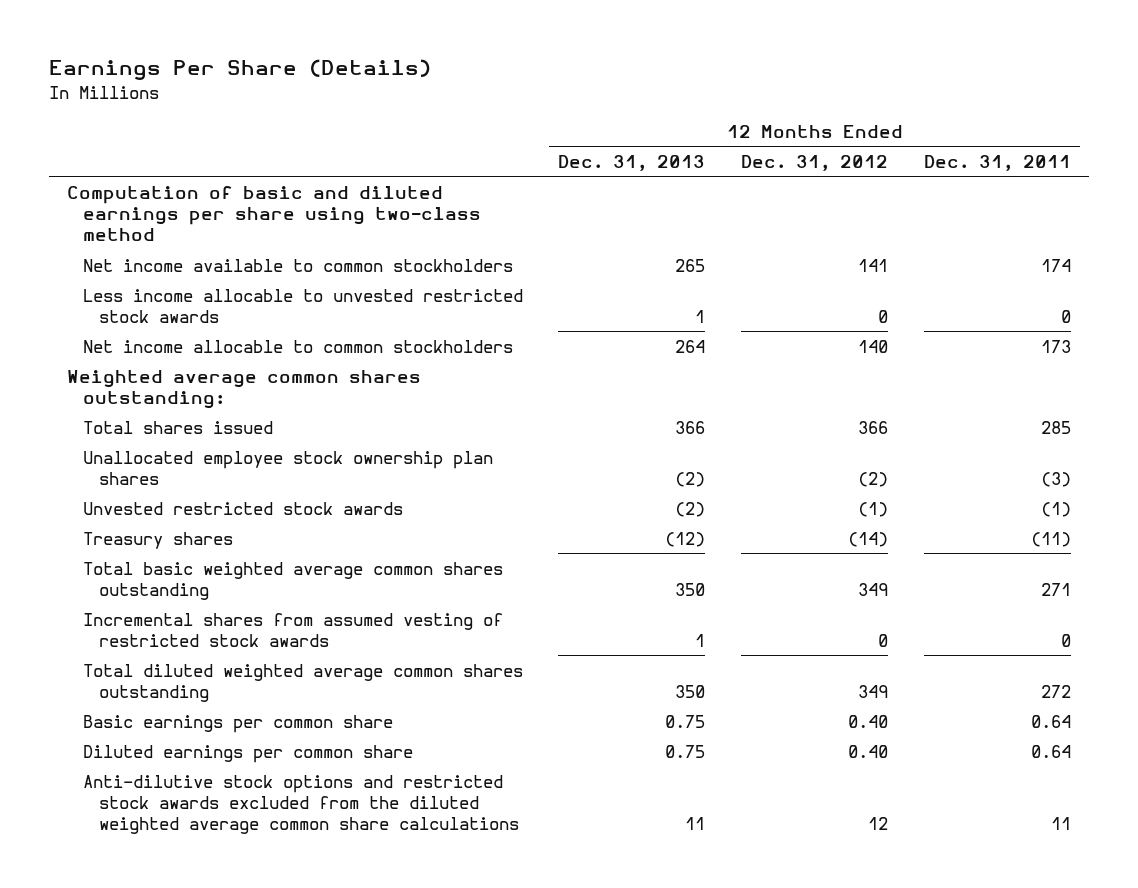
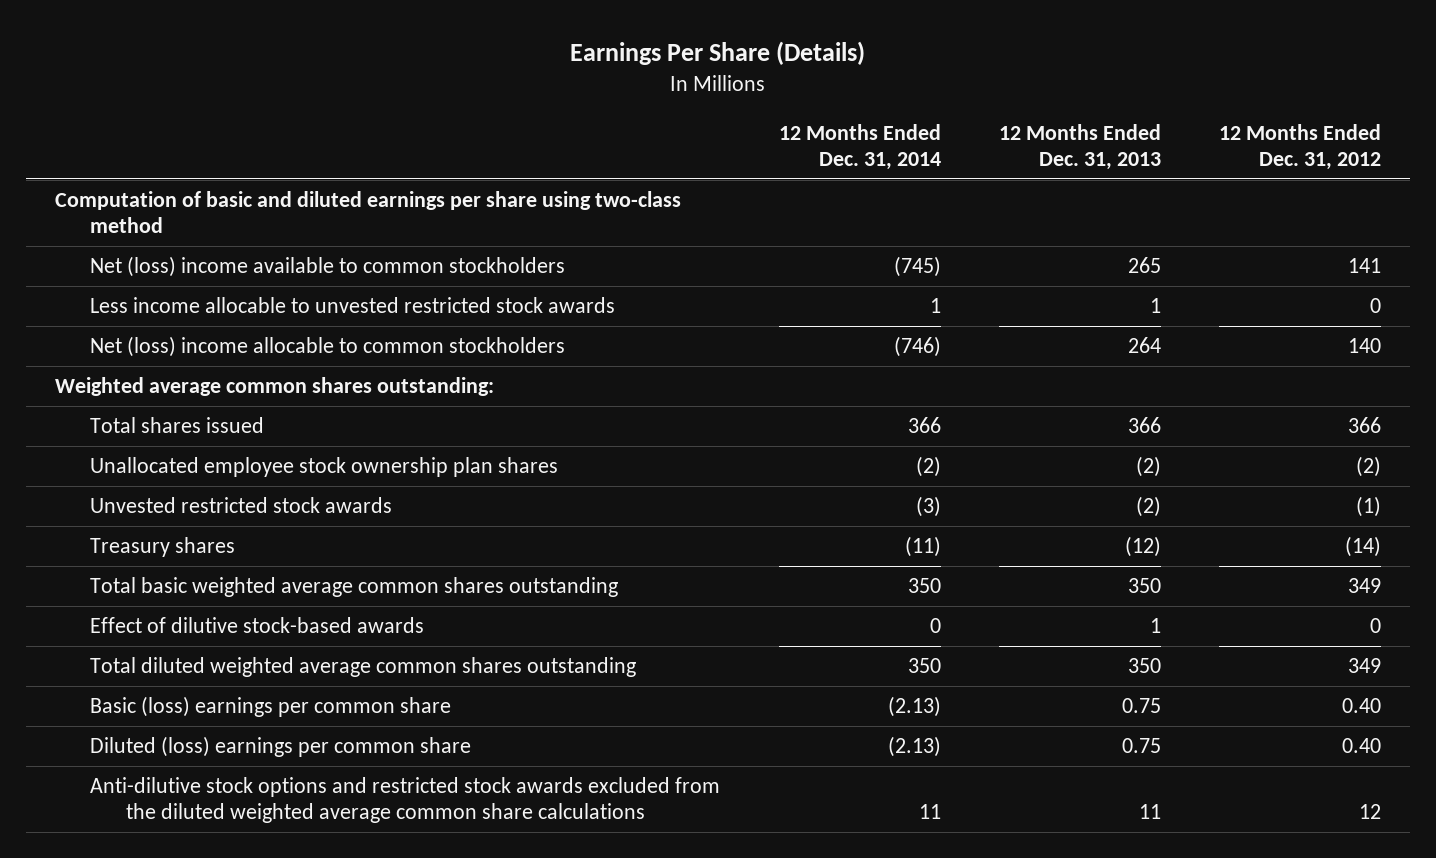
[924,154,1072,171] Dec. 31, 2011 -> none
none -> [778,123,941,171] 12 Months Ended Dec. 31, 2014
[82,258,513,272] Net income available to common stockholders -> [90,256,566,278] Net (loss) income available to common stockholders
[82,339,513,353] Net income allocable to common stockholders -> [90,336,566,358] Net (loss) income allocable to common stockholders
[82,612,503,647] Incremental shares from assumed vesting of restricted stock awards -> none
none -> [90,617,425,634] Effect of dilutive stock-based awards
[82,714,393,733] Basic earnings per common share -> [90,696,452,718] Basic (loss) earnings per common share
[82,744,413,763] Diluted earnings per common share -> [90,736,472,758] Diluted (loss) earnings per common share

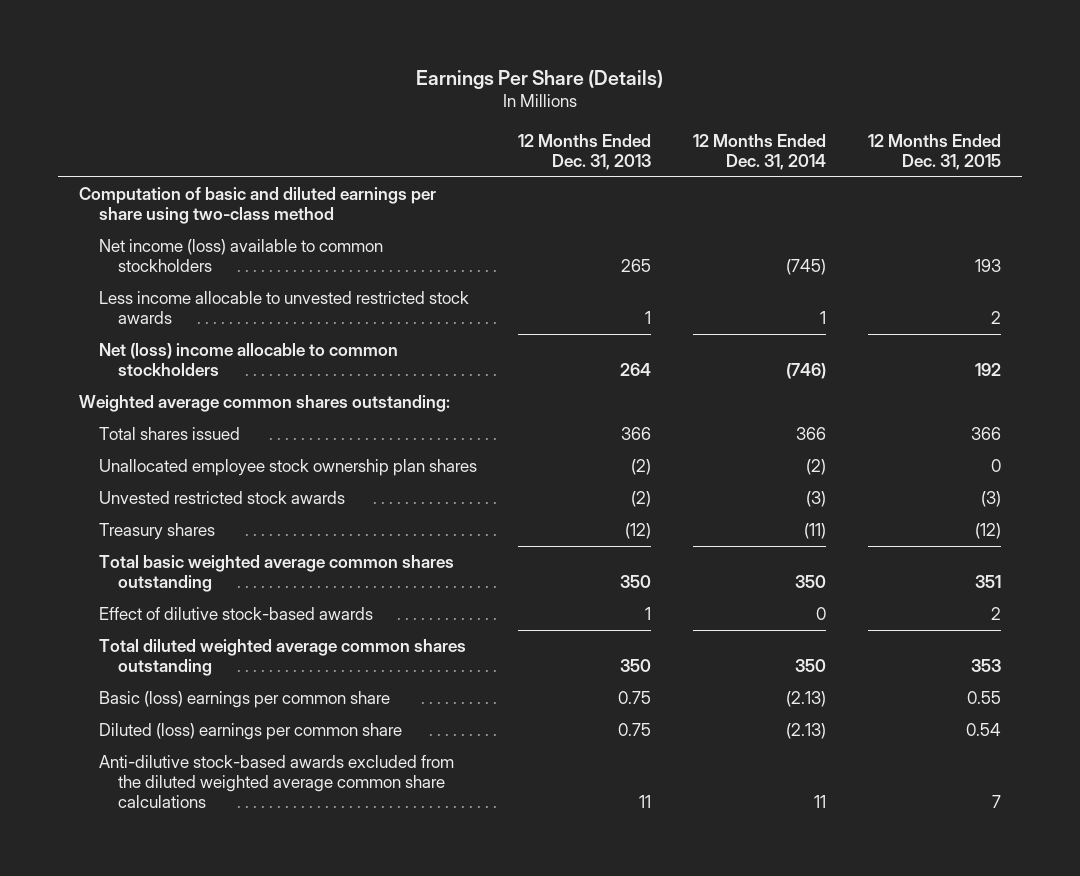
[1218,123,1381,171] 12 Months Ended Dec. 31, 2012 -> none
none -> [868,133,1002,170] 12 Months Ended Dec. 31, 2015
[90,256,566,278] Net (loss) income available to common stockholders -> [98,239,383,273] Net income (loss) available to common stockholders
[90,777,721,824] Anti-dilutive stock options and restricted stock awards excluded from the diluted weighted average common share calculations -> [98,755,454,809] Anti-dilutive stock-based awards excluded from the diluted weighted average common share calculations

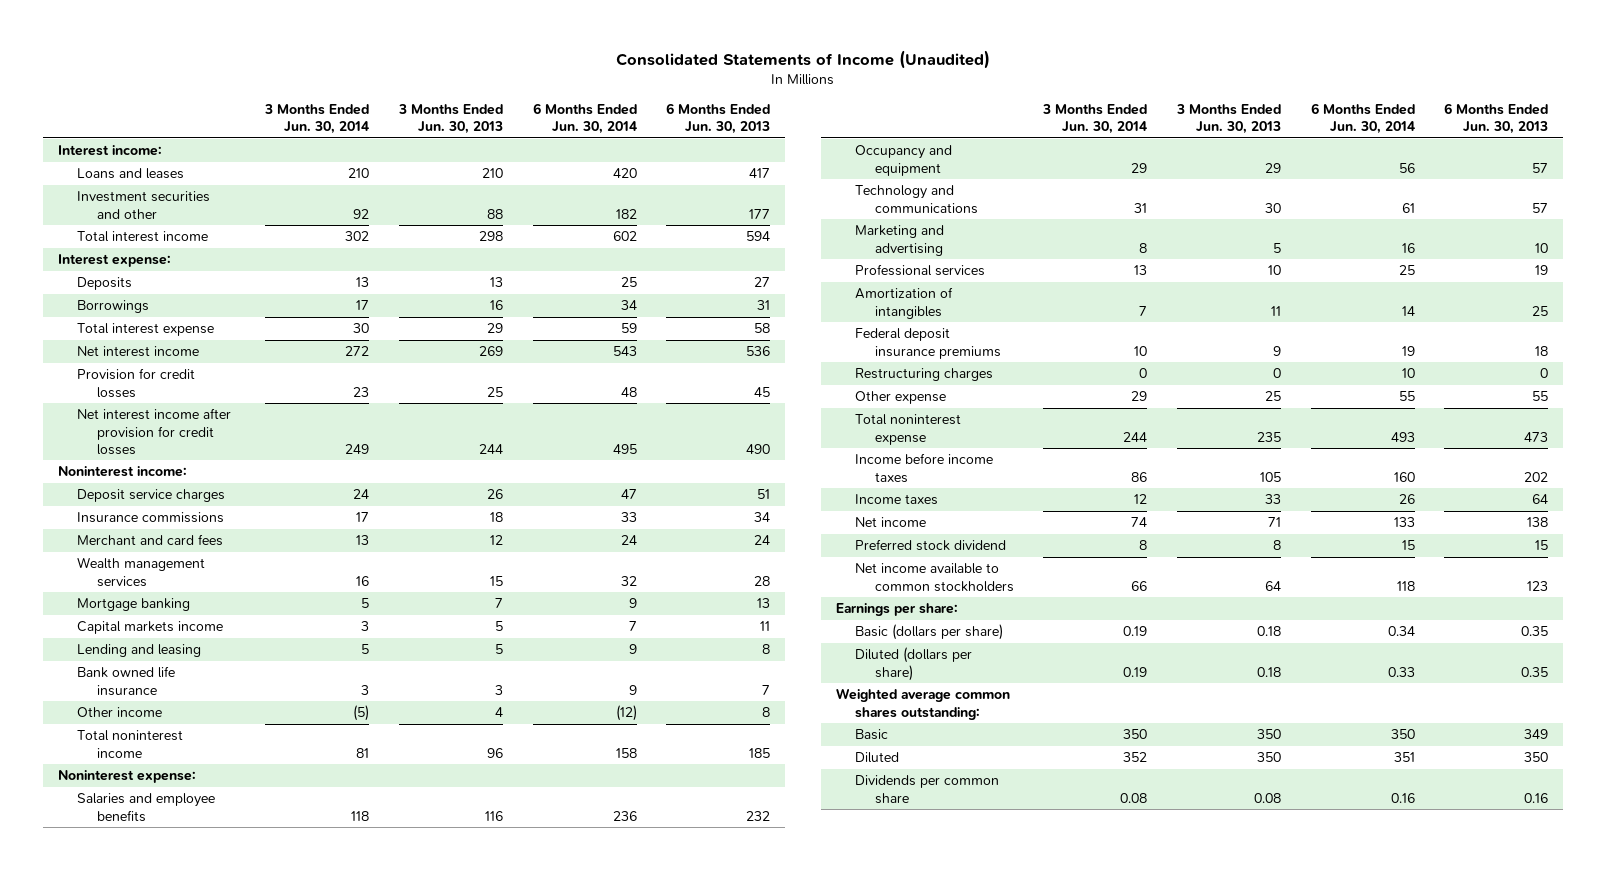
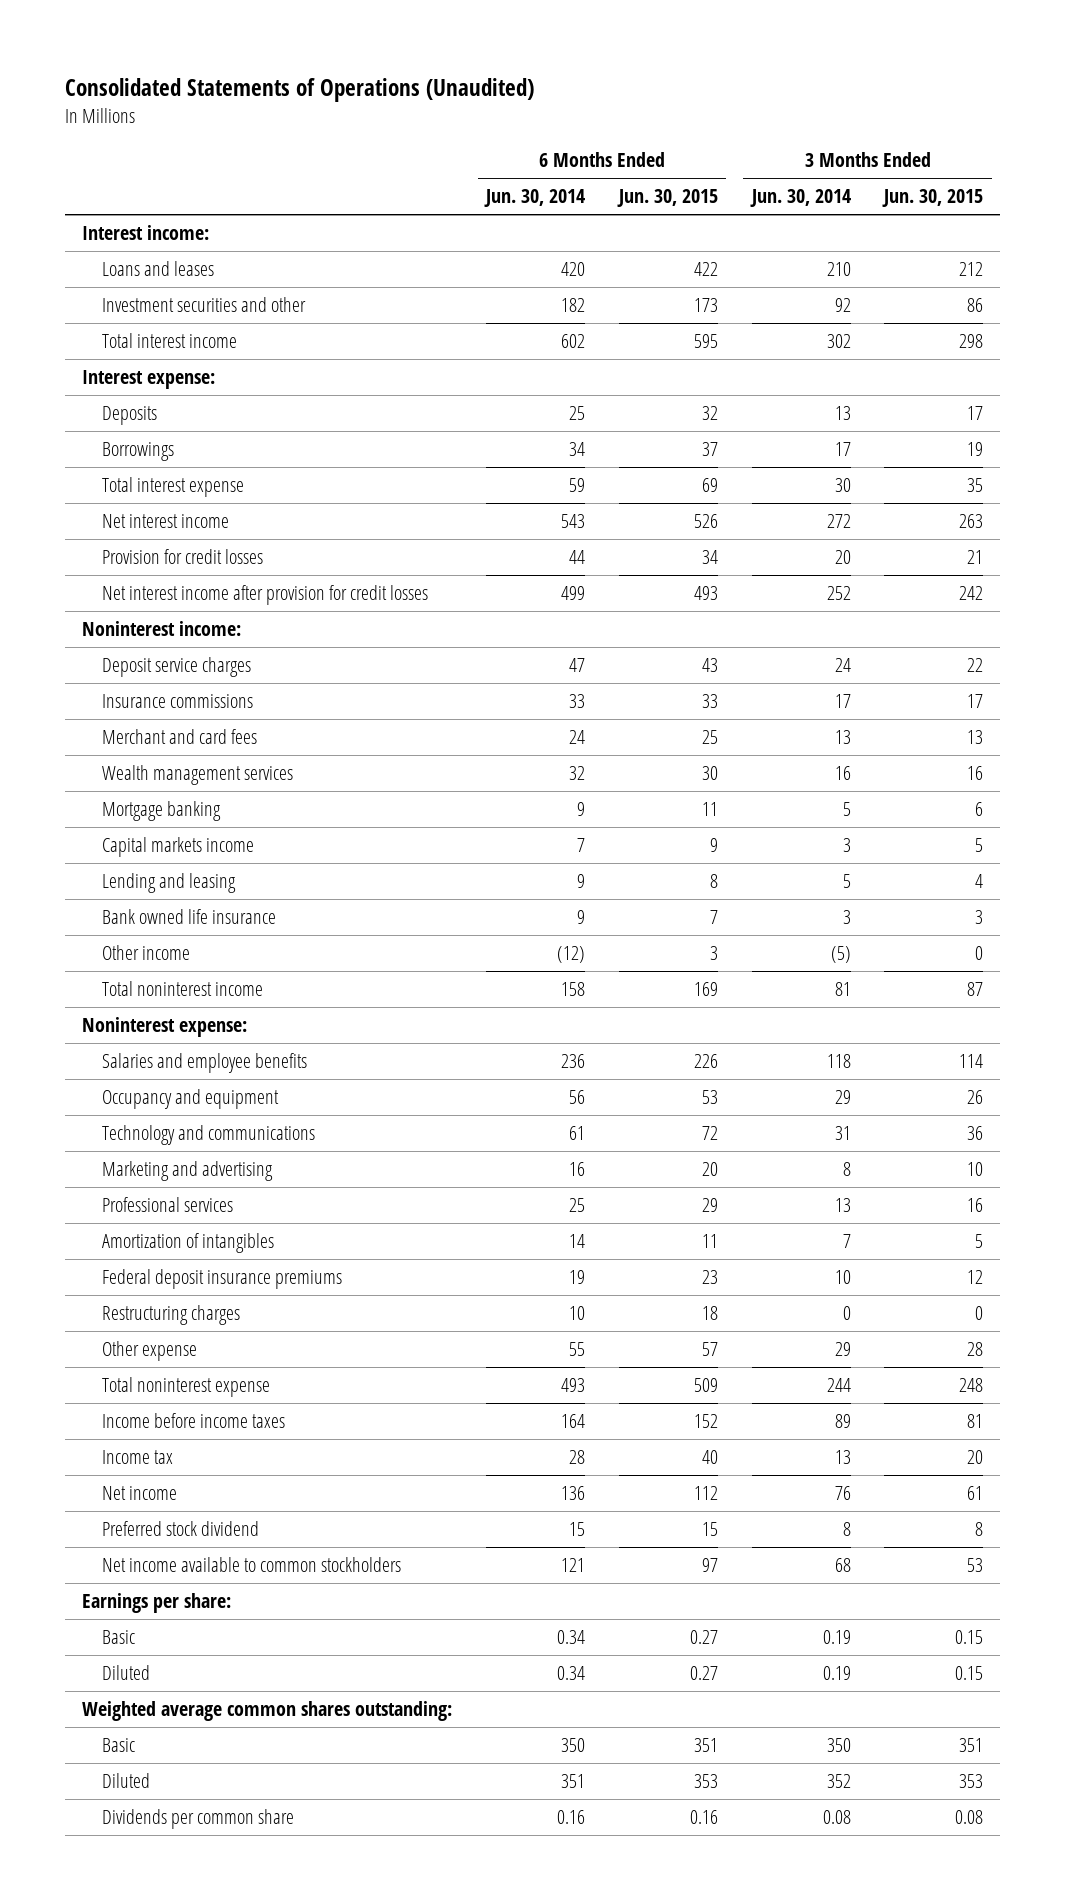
[615,49,990,69] Consolidated Statements of Income (Unaudited) -> [65,77,535,102] Consolidated Statements of Operations (Unaudited)
[397,104,503,135] 3 Months Ended Jun. 30, 2013 -> none
[666,103,771,135] 6 Months Ended Jun. 30, 2013 -> none
none -> [616,189,718,208] Jun. 30, 2015
none -> [882,189,984,208] Jun. 30, 2015
[353,386,370,397] 23 -> [834,549,851,564] 20
[620,386,637,397] 48 -> [569,549,586,564] 44
[345,444,370,455] 249 -> [826,585,851,600] 252
[612,444,637,455] 495 -> [561,585,586,600] 499
[1131,471,1148,482] 86 -> [834,1413,851,1428] 89
[1393,471,1415,482] 160 -> [561,1413,586,1428] 164
[855,494,939,506] Income taxes -> [101,1449,173,1464] Income tax
[1134,494,1148,505] 12 -> [834,1449,851,1464] 13
[1398,494,1415,505] 26 -> [569,1449,586,1464] 28
[1131,517,1148,528] 74 -> [834,1485,851,1500] 76
[1393,517,1415,528] 133 -> [561,1485,586,1500] 136
[1131,580,1148,591] 66 -> [834,1557,851,1572] 68
[1396,580,1415,591] 118 -> [561,1557,586,1572] 121
[855,624,1004,641] Basic (dollars per share) -> [101,1629,135,1644] Basic
[855,647,973,681] Diluted (dollars per share) -> [101,1664,150,1680] Diluted
[1387,666,1415,677] 0.33 -> [557,1665,586,1680] 0.34

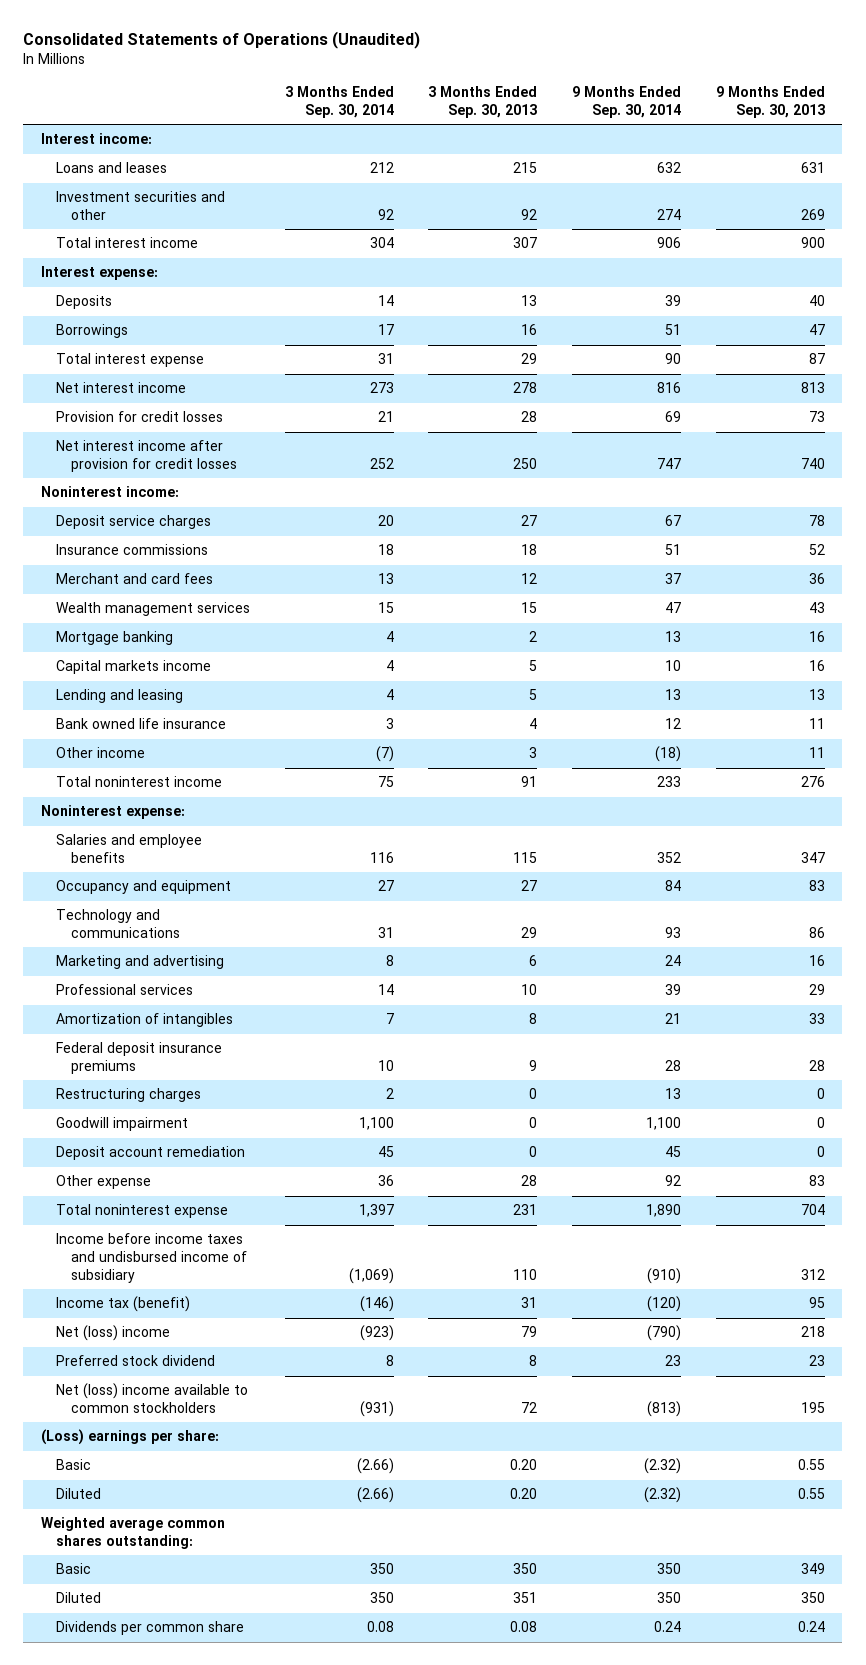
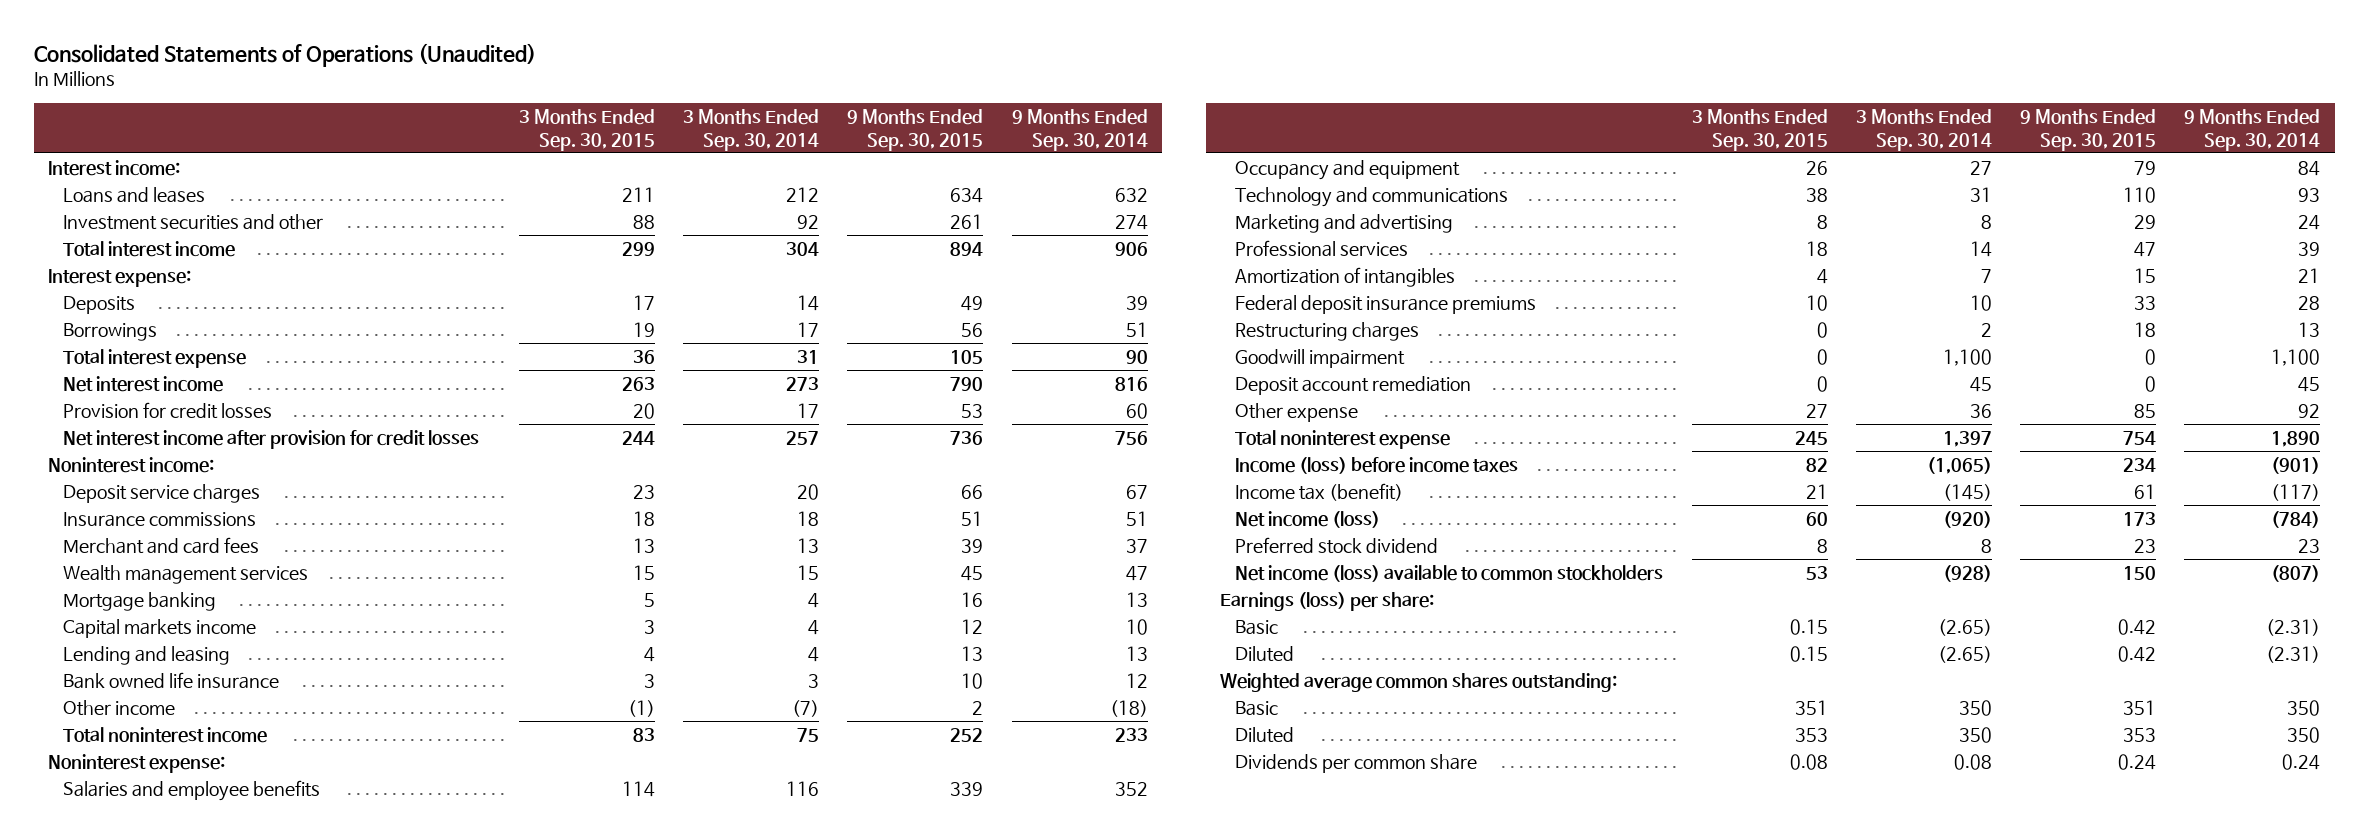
[428,86,538,118] 3 Months Ended Sep. 30, 2013 -> none
[715,86,825,118] 9 Months Ended Sep. 30, 2013 -> none
none -> [518,108,655,151] 3 Months Ended Sep. 30, 2015
none -> [847,108,984,151] 9 Months Ended Sep. 30, 2015
[377,411,394,423] 21 -> [797,402,820,418] 17
[665,411,682,423] 69 -> [1125,402,1148,419] 60
[369,458,394,470] 252 -> [786,430,820,445] 257
[657,458,682,470] 747 -> [1114,430,1148,445] 756
[55,1233,247,1283] Income before income taxes and undisbursed income of subsidiary -> [1235,456,1519,474] Income (loss) before income taxes
[348,1267,394,1284] (1,069) -> [1926,456,1992,474] (1,065)
[647,1267,682,1284] (910) -> [2271,456,2321,474] (901)
[359,1296,394,1313] (146) -> [1942,483,1992,501] (145)
[647,1296,682,1313] (120) -> [2271,483,2321,501] (117)
[55,1325,170,1342] Net (loss) income -> [1235,510,1381,528] Net income (loss)
[359,1325,394,1342] (923) -> [1942,510,1992,528] (920)
[647,1325,682,1342] (790) -> [2271,510,2321,528] (784)
[55,1383,248,1414] Net (loss) income available to common stockholders -> [1235,564,1664,582] Net income (loss) available to common stockholders
[359,1401,394,1418] (931) -> [1942,564,1992,582] (928)
[647,1401,682,1418] (813) -> [2271,564,2321,582] (807)
[40,1429,219,1446] (Loss) earnings per share: -> [1220,591,1435,611] Earnings (loss) per share:
[356,1458,394,1475] (2.66) -> [1937,618,1992,636] (2.65)
[644,1458,682,1475] (2.32) -> [2266,618,2321,636] (2.31)
[356,1487,394,1504] (2.66) -> [1937,645,1992,663] (2.65)
[644,1487,682,1504] (2.32) -> [2266,645,2321,663] (2.31)

